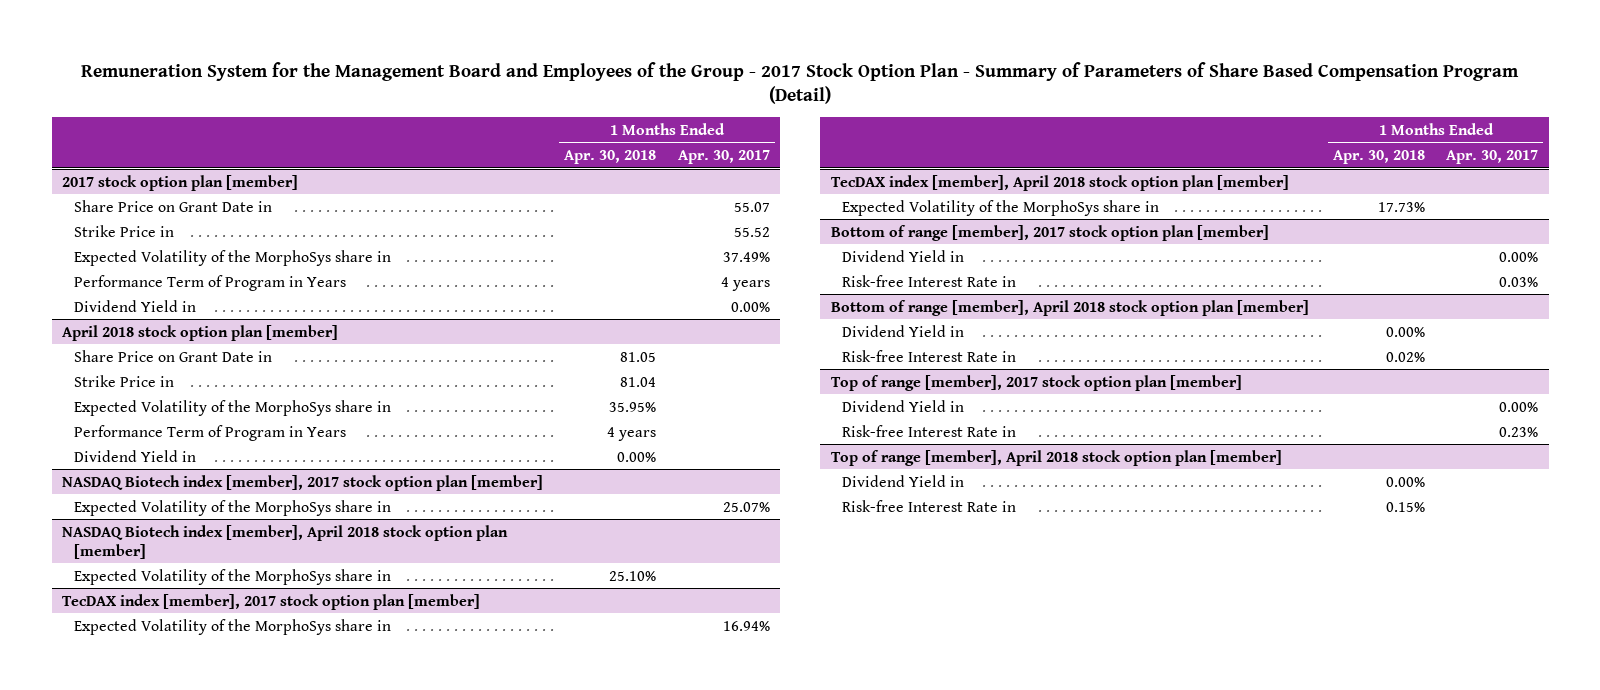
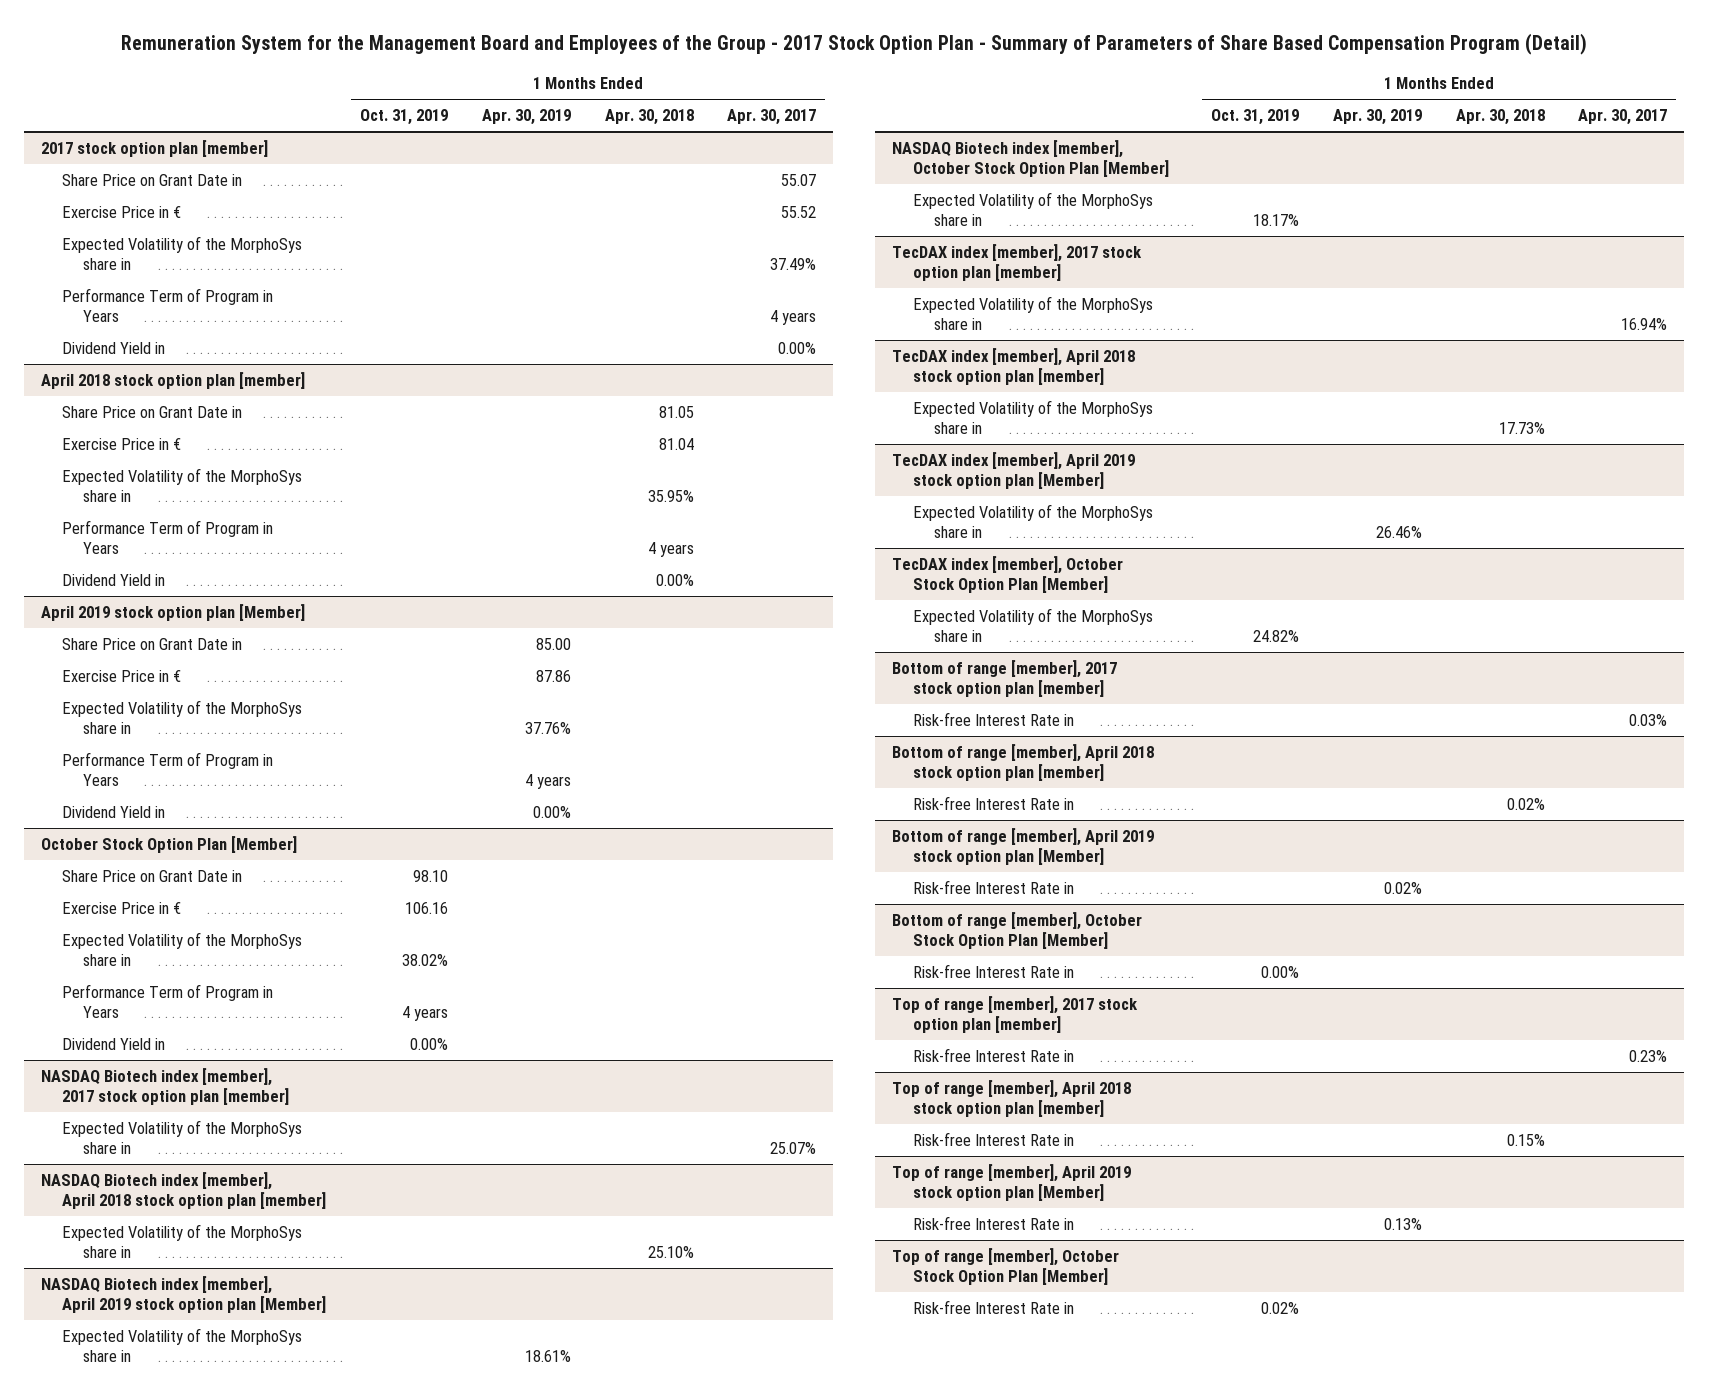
none -> [359,109,448,126] Oct. 31, 2019
none -> [481,109,571,126] Apr. 30, 2019
[73,224,174,237] Strike Price in -> [62,205,182,218] Exercise Price in €
[73,374,174,387] Strike Price in -> [62,437,182,450] Exercise Price in €
none -> [41,603,306,621] April 2019 stock option plan [Member]
none -> [62,637,243,650] Share Price on Grant Date in
none -> [62,669,182,682] Exercise Price in €
none -> [62,699,303,734] Expected Volatility of the MorphoSys share in
none -> [62,751,274,786] Performance Term of Program in Years
none -> [62,805,166,818] Dividend Yield in
none -> [41,835,298,853] October Stock Option Plan [Member]
none -> [62,869,243,882] Share Price on Grant Date in
none -> [62,901,182,914] Exercise Price in €
none -> [62,931,303,966] Expected Volatility of the MorphoSys share in
none -> [62,983,274,1018] Performance Term of Program in Years
none -> [62,1037,166,1050] Dividend Yield in
none -> [41,1275,327,1313] NASDAQ Biotech index [member], April 2019 stock option plan [Member]
none -> [62,1327,303,1362] Expected Volatility of the MorphoSys share in
none -> [892,139,1170,177] NASDAQ Biotech index [member], October Stock Option Plan [Member]
none -> [913,191,1154,226] Expected Volatility of the MorphoSys share in
none -> [892,451,1136,489] TecDAX index [member], April 2019 stock option plan [Member]
none -> [913,503,1154,538] Expected Volatility of the MorphoSys share in
none -> [892,555,1124,593] TecDAX index [member], October Stock Option Plan [Member]
none -> [913,607,1154,642] Expected Volatility of the MorphoSys share in
[842,249,965,262] Dividend Yield in -> none
[842,324,965,337] Dividend Yield in -> none
none -> [892,827,1155,865] Bottom of range [member], April 2019 stock option plan [Member]
none -> [913,879,1075,894] Risk-free Interest Rate in
none -> [892,911,1143,949] Bottom of range [member], October Stock Option Plan [Member]
none -> [913,963,1075,978] Risk-free Interest Rate in
[842,399,965,412] Dividend Yield in -> none
[842,474,965,487] Dividend Yield in -> none
none -> [892,1163,1132,1201] Top of range [member], April 2019 stock option plan [Member]
none -> [913,1215,1075,1230] Risk-free Interest Rate in
none -> [892,1247,1120,1285] Top of range [member], October Stock Option Plan [Member]
none -> [913,1299,1075,1314] Risk-free Interest Rate in

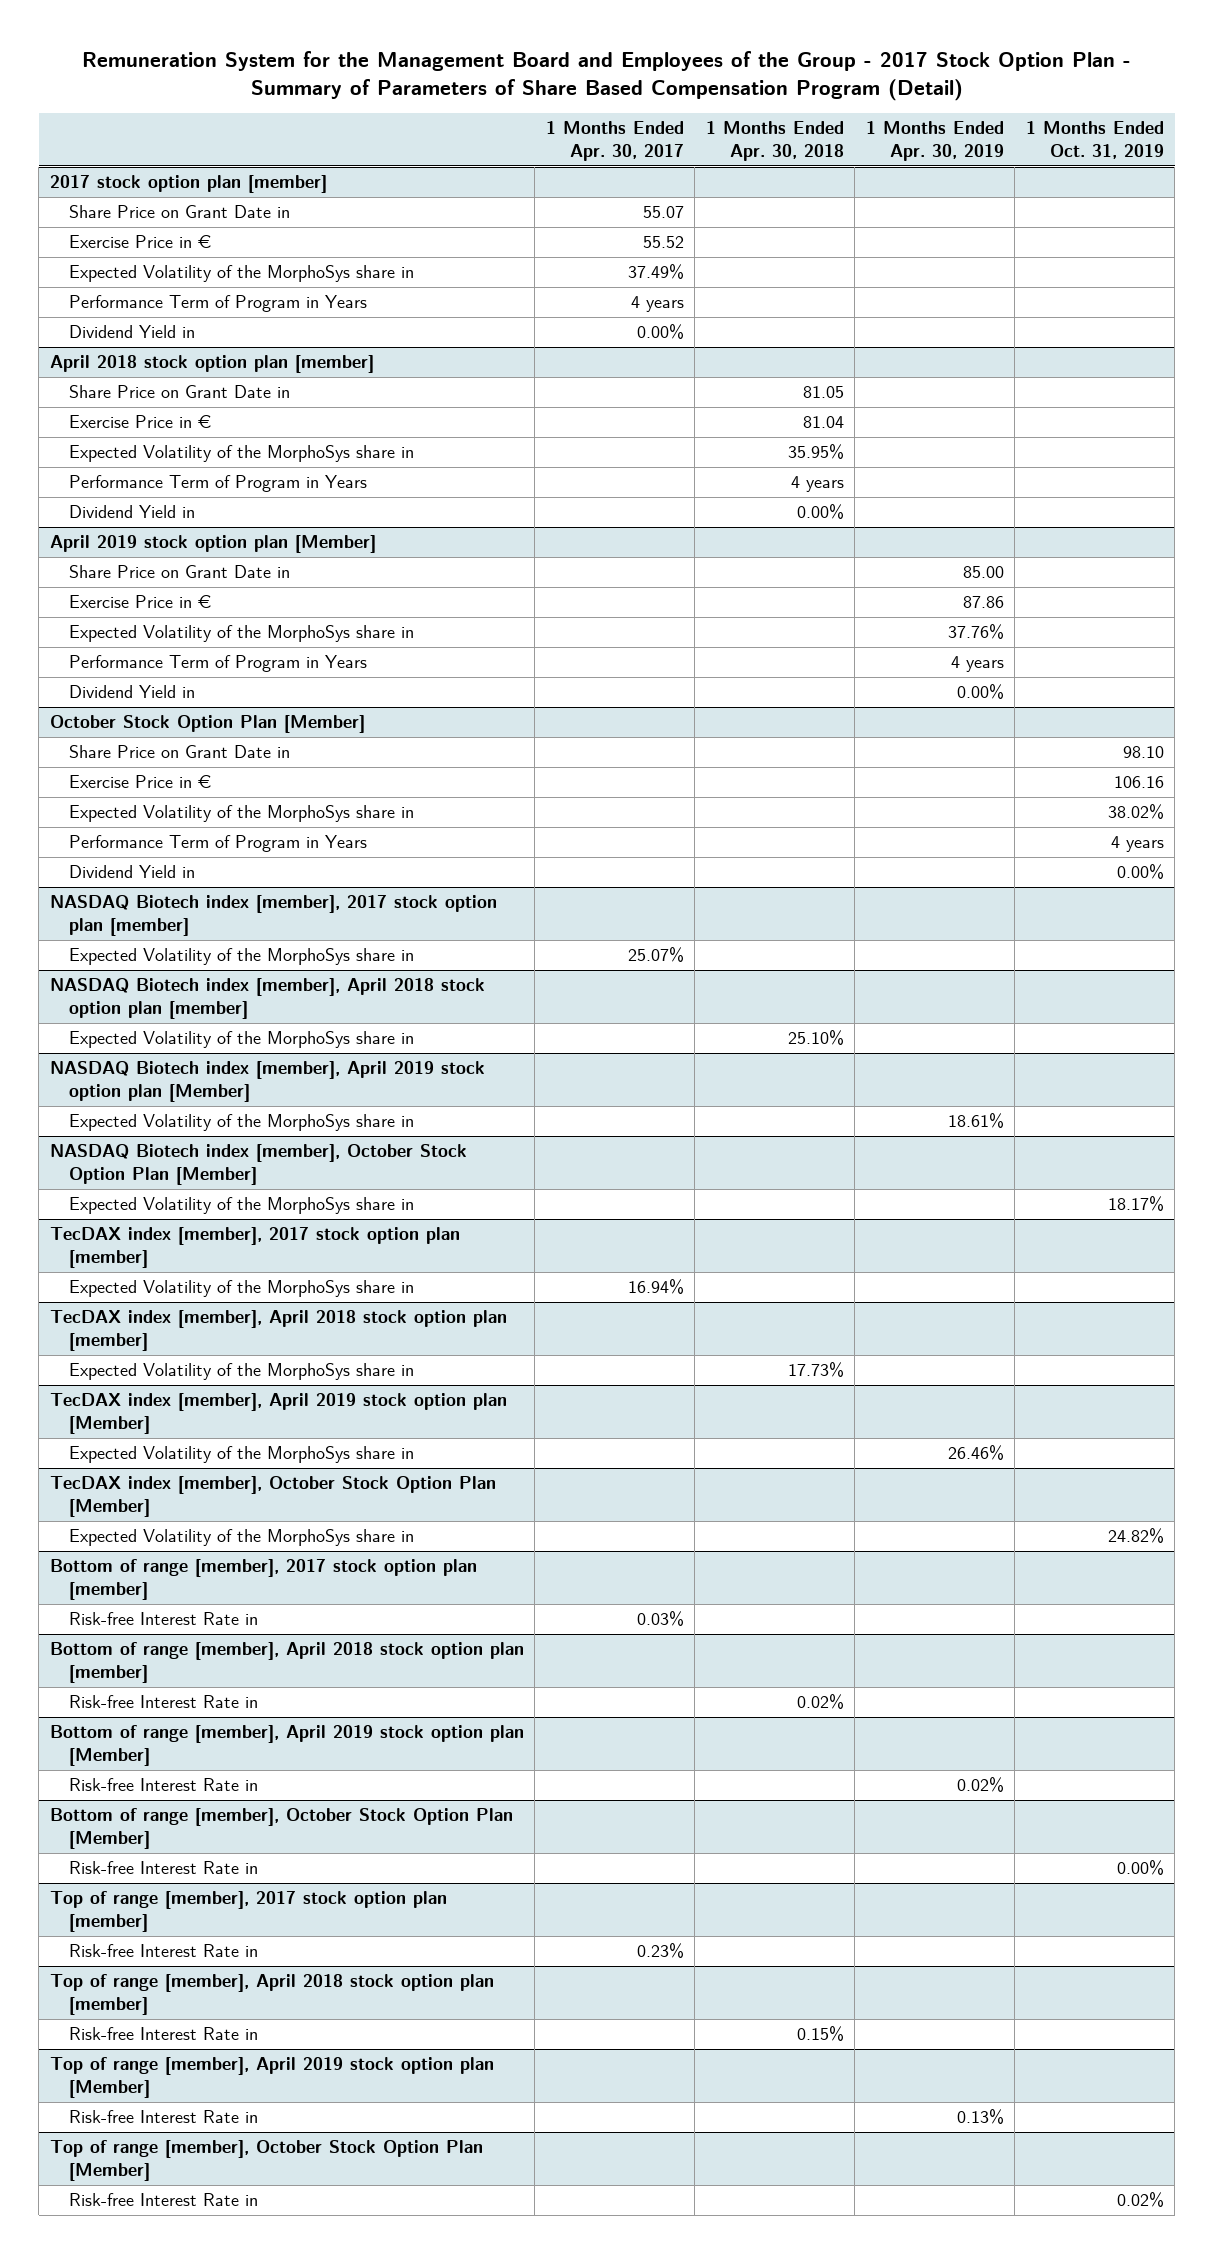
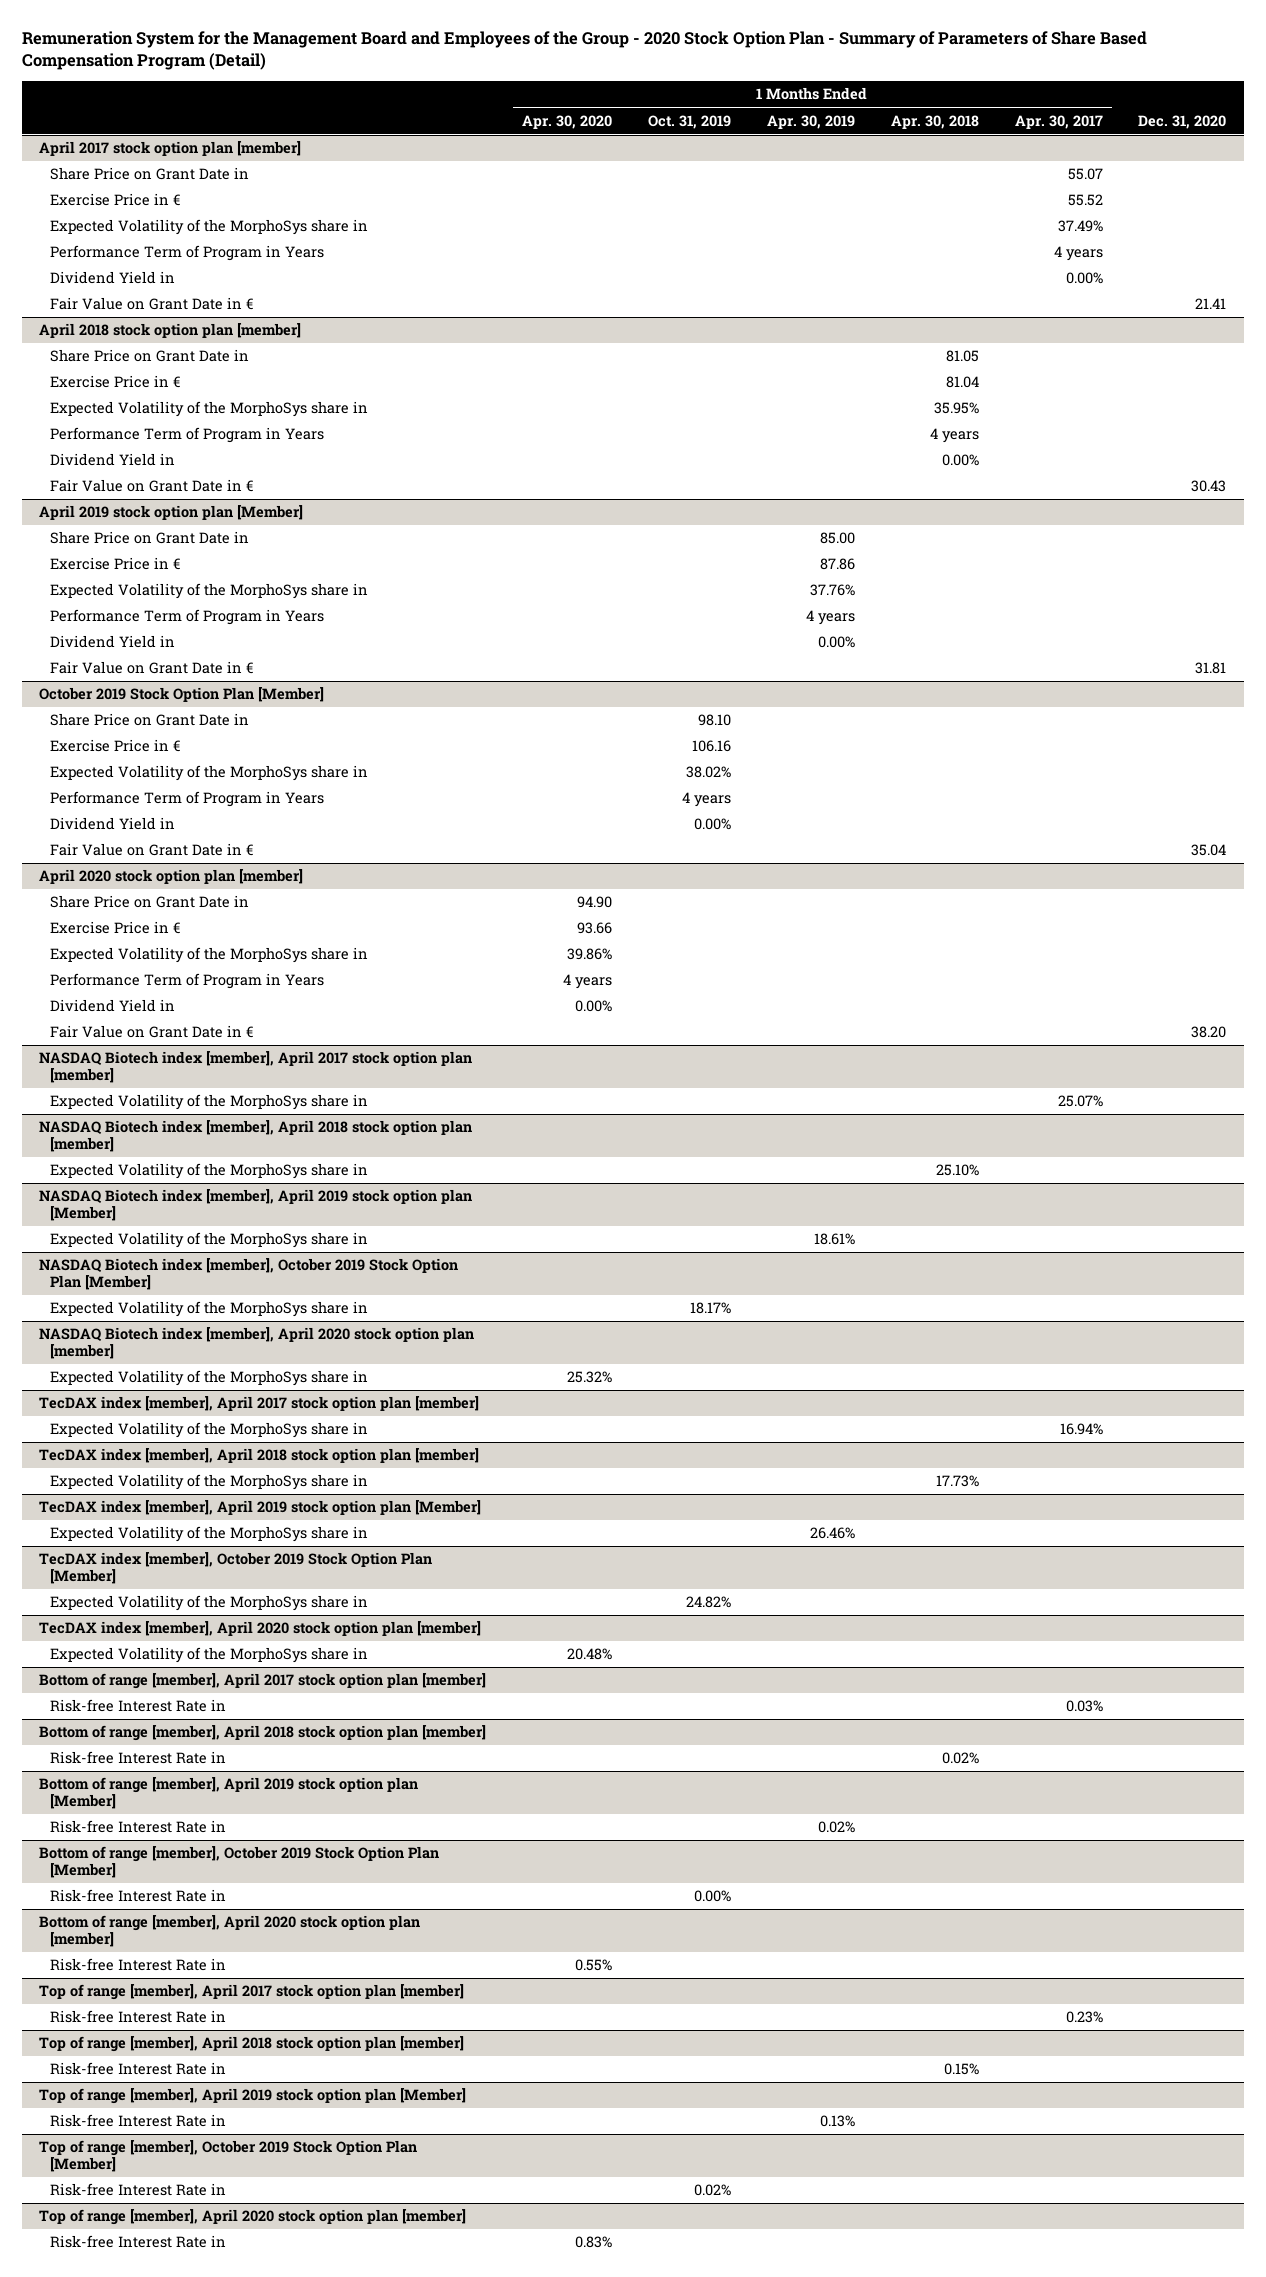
[81,50,1131,101] Remuneration System for the Management Board and Employees of the Group - 2017 Stock Option Plan - Summary of Parameters of Share Based Compensation Program (Detail) -> [21,30,1147,71] Remuneration System for the Management Board and Employees of the Group - 2020 Stock Option Plan - Summary of Parameters of Share Based Compensation Program (Detail)
none -> [522,114,613,129] Apr. 30, 2020
none -> [1138,114,1227,129] Dec. 31, 2020
[49,175,327,194] 2017 stock option plan [member] -> [39,141,302,157] April 2017 stock option plan [member]
none -> [49,297,253,311] Fair Value on Grant Date in €
none -> [49,479,253,493] Fair Value on Grant Date in €
none -> [49,661,253,675] Fair Value on Grant Date in €
[49,715,365,734] October Stock Option Plan [Member] -> [39,687,325,703] October 2019 Stock Option Plan [Member]
none -> [49,843,253,857] Fair Value on Grant Date in €
none -> [39,869,304,885] April 2020 stock option plan [member]
none -> [49,895,249,909] Share Price on Grant Date in
none -> [49,921,180,935] Exercise Price in €
none -> [49,947,368,964] Expected Volatility of the MorphoSys share in
none -> [49,973,324,990] Performance Term of Program in Years
none -> [49,999,175,1013] Dividend Yield in
none -> [49,1025,253,1039] Fair Value on Grant Date in €
[49,895,497,937] NASDAQ Biotech index [member], 2017 stock option plan [member] -> [39,1051,473,1084] NASDAQ Biotech index [member], April 2017 stock option plan [member]
[49,1144,467,1186] NASDAQ Biotech index [member], October Stock Option Plan [Member] -> [39,1258,459,1291] NASDAQ Biotech index [member], October 2019 Stock Option Plan [Member]
none -> [39,1327,475,1360] NASDAQ Biotech index [member], April 2020 stock option plan [member]
none -> [49,1370,368,1387] Expected Volatility of the MorphoSys share in
[49,1226,460,1269] TecDAX index [member], 2017 stock option plan [member] -> [39,1396,480,1412] TecDAX index [member], April 2017 stock option plan [member]
[49,1475,496,1518] TecDAX index [member], October Stock Option Plan [Member] -> [39,1552,433,1585] TecDAX index [member], October 2019 Stock Option Plan [Member]
none -> [39,1621,482,1637] TecDAX index [member], April 2020 stock option plan [member]
none -> [49,1647,368,1664] Expected Volatility of the MorphoSys share in
[49,1559,477,1601] Bottom of range [member], 2017 stock option plan [member] -> [39,1673,487,1690] Bottom of range [member], April 2017 stock option plan [member]
[49,1808,513,1850] Bottom of range [member], October Stock Option Plan [Member] -> [39,1846,440,1879] Bottom of range [member], October 2019 Stock Option Plan [Member]
none -> [39,1915,421,1948] Bottom of range [member], April 2020 stock option plan [member]
none -> [49,1958,226,1972] Risk-free Interest Rate in
[49,1891,447,1933] Top of range [member], 2017 stock option plan [member] -> [39,1984,465,2001] Top of range [member], April 2017 stock option plan [member]
[49,2140,483,2182] Top of range [member], October Stock Option Plan [Member] -> [39,2140,418,2173] Top of range [member], October 2019 Stock Option Plan [Member]
none -> [39,2209,467,2226] Top of range [member], April 2020 stock option plan [member]
none -> [49,2235,226,2249] Risk-free Interest Rate in

